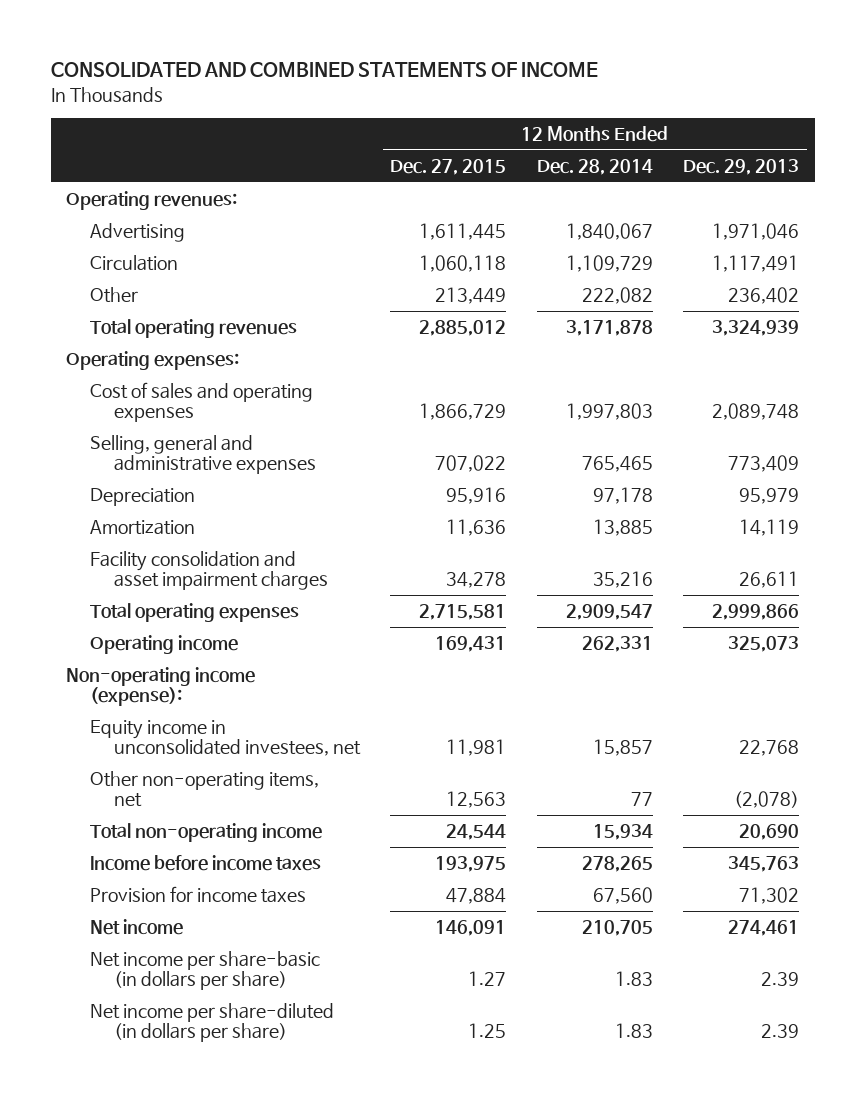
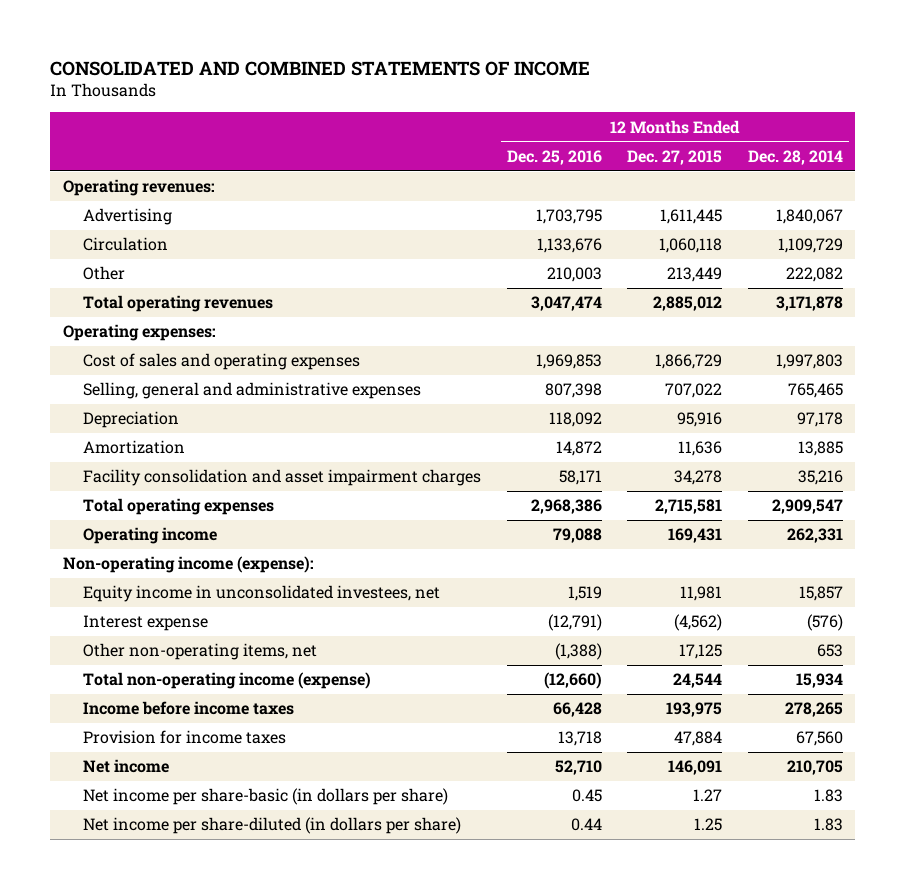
[683,159,800,176] Dec. 29, 2013 -> none
none -> [506,149,602,165] Dec. 25, 2016
none -> [83,615,209,632] Interest expense
[446,791,507,809] 12,563 -> [679,644,723,660] 17,125
[630,792,653,807] 77 -> [816,644,843,658] 653
[89,823,322,843] Total non-operating income -> [83,672,372,690] Total non-operating income (expense)

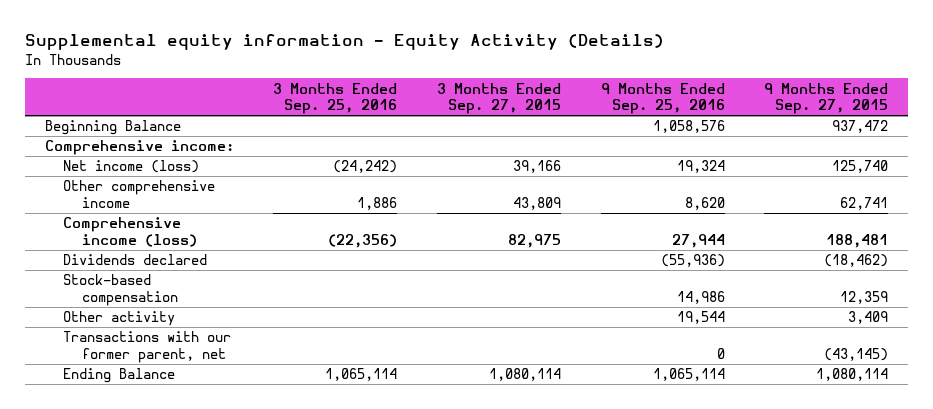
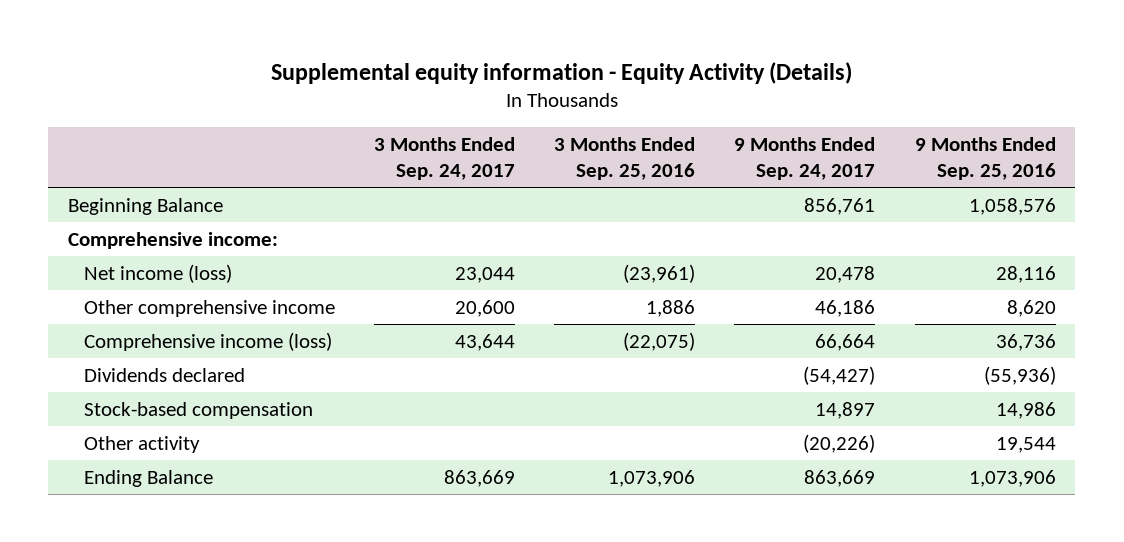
[437,82,562,115] 3 Months Ended Sep. 27, 2015 -> none
[764,82,889,115] 9 Months Ended Sep. 27, 2015 -> none
none -> [373,136,515,180] 3 Months Ended Sep. 24, 2017
none -> [734,136,876,180] 9 Months Ended Sep. 24, 2017
[333,160,398,174] (24,242) -> [623,263,696,283] (23,961)
[676,160,725,174] 19,324 -> [995,265,1056,283] 28,116
[328,234,398,249] (22,356) -> [623,331,696,351] (22,075)
[671,234,725,249] 27,944 -> [995,333,1056,351] 36,736
[63,331,232,364] Transactions with our former parent, net -> none
[325,368,398,382] 1,065,114 -> [608,469,696,487] 1,073,906
[652,368,725,382] 1,065,114 -> [968,469,1056,487] 1,073,906

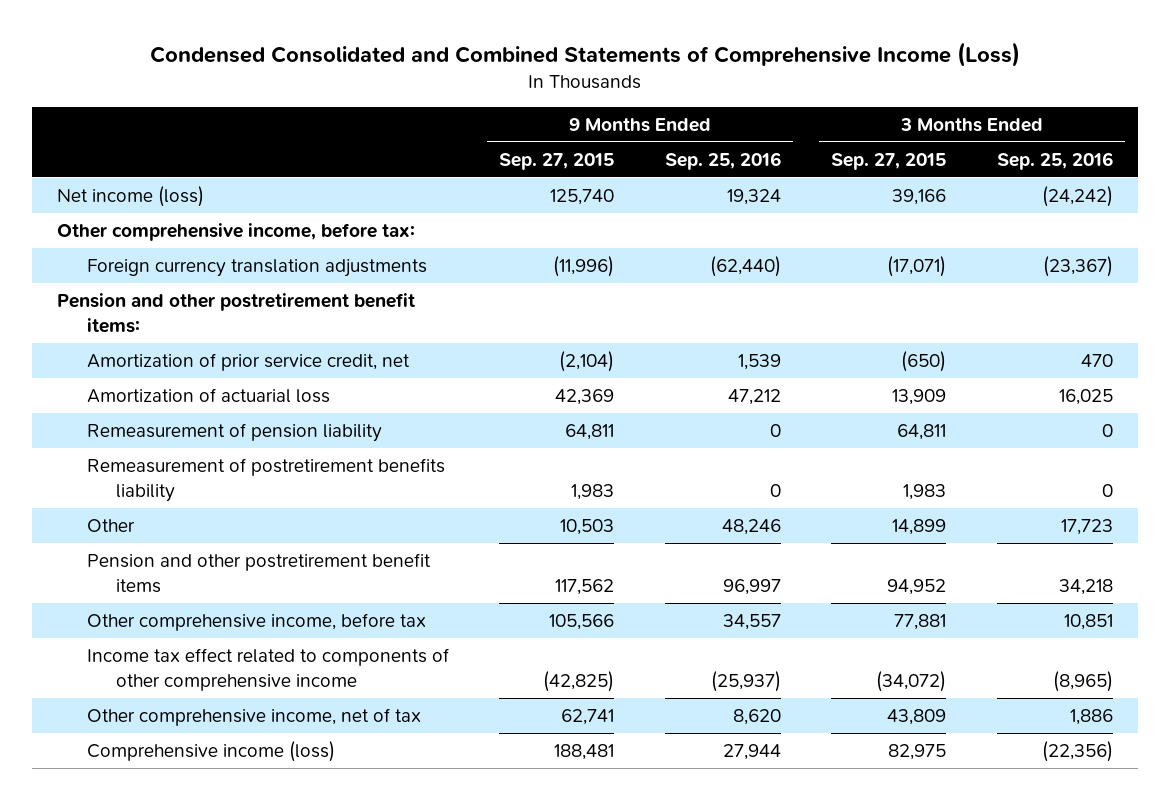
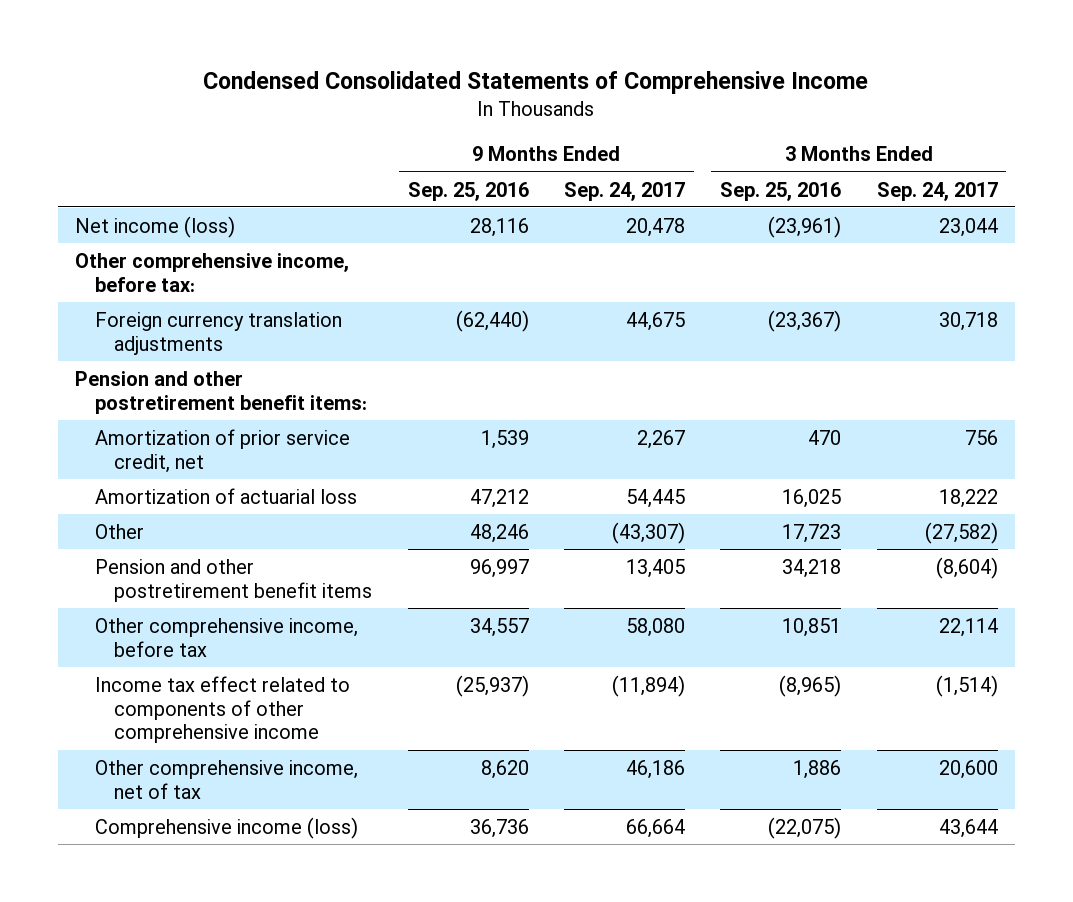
[150,41,1021,67] Condensed Consolidated and Combined Statements of Comprehensive Income (Loss) -> [203,71,869,95] Condensed Consolidated Statements of Comprehensive Income
[499,152,615,170] Sep. 27, 2015 -> none
[831,152,947,170] Sep. 27, 2015 -> none
none -> [563,181,685,201] Sep. 24, 2017
none -> [876,181,998,201] Sep. 24, 2017
[726,188,781,205] 19,324 -> [469,217,529,237] 28,116
[1041,185,1113,207] (24,242) -> [768,215,842,238] (23,961)
[86,422,382,442] Remeasurement of pension liability -> none
[86,457,445,502] Remeasurement of postretirement benefits liability -> none
[722,743,781,760] 27,944 -> [469,818,529,838] 36,736
[1041,740,1113,762] (22,356) -> [768,816,842,839] (22,075)

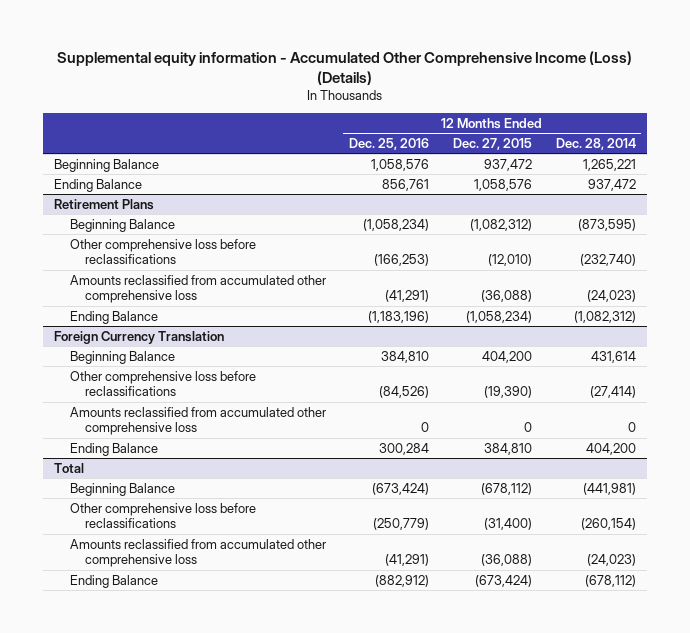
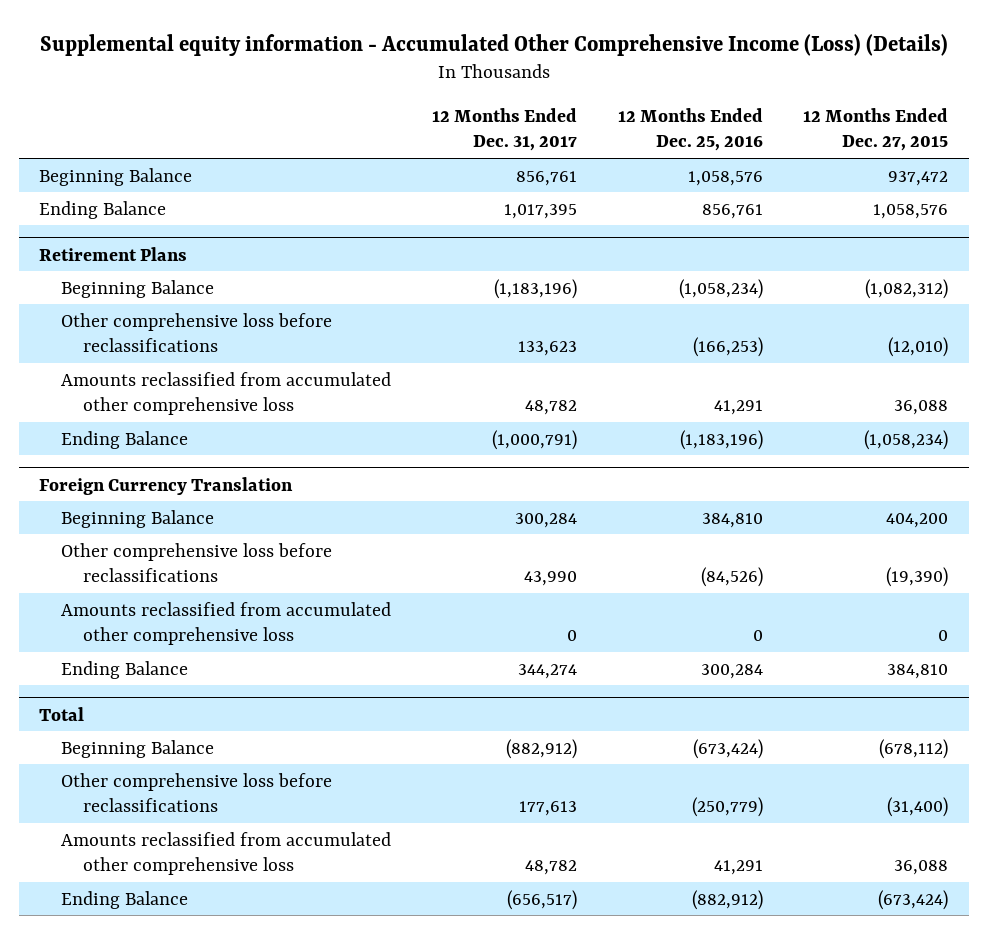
[555,138,636,151] Dec. 28, 2014 -> none
none -> [431,107,577,152] 12 Months Ended Dec. 31, 2017
[385,290,430,303] (41,291) -> [713,400,763,416] 41,291
[480,290,532,303] (36,088) -> [894,400,949,416] 36,088
[385,554,430,567] (41,291) -> [713,860,763,876] 41,291
[480,554,532,567] (36,088) -> [894,860,949,876] 36,088

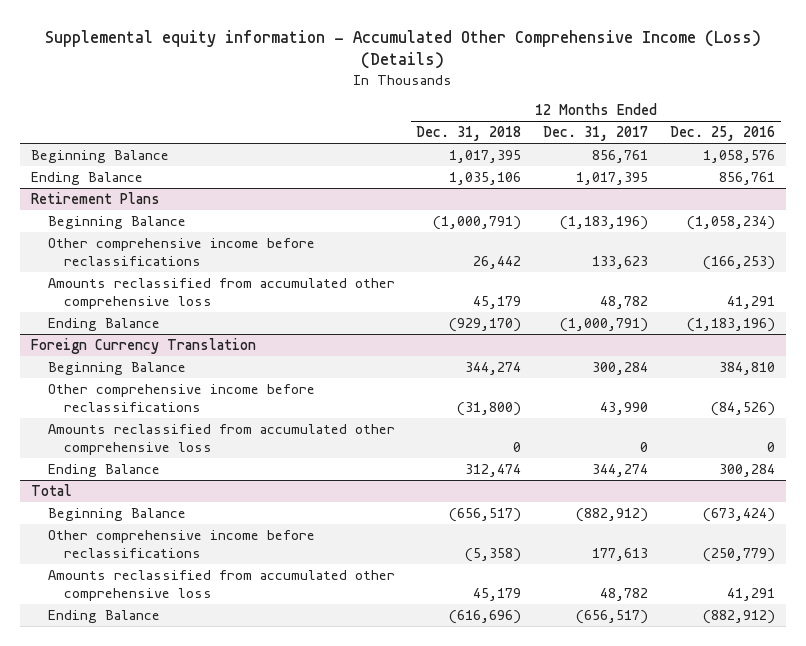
[803,107,949,152] 12 Months Ended Dec. 27, 2015 -> none
none -> [416,126,522,142] Dec. 31, 2018
[60,312,332,353] Other comprehensive loss before reclassifications -> [47,237,315,266] Other comprehensive income before reclassifications
[60,542,332,583] Other comprehensive loss before reclassifications -> [47,383,315,412] Other comprehensive income before reclassifications
[60,772,332,813] Other comprehensive loss before reclassifications -> [47,529,315,558] Other comprehensive income before reclassifications

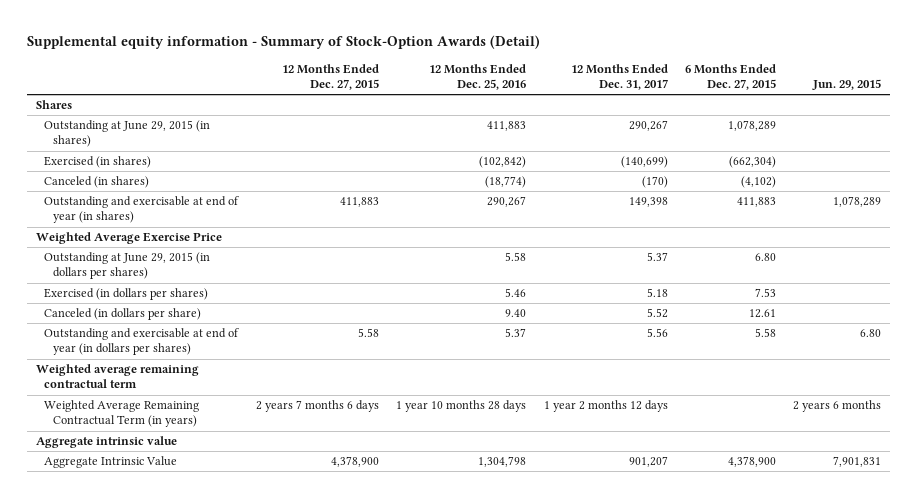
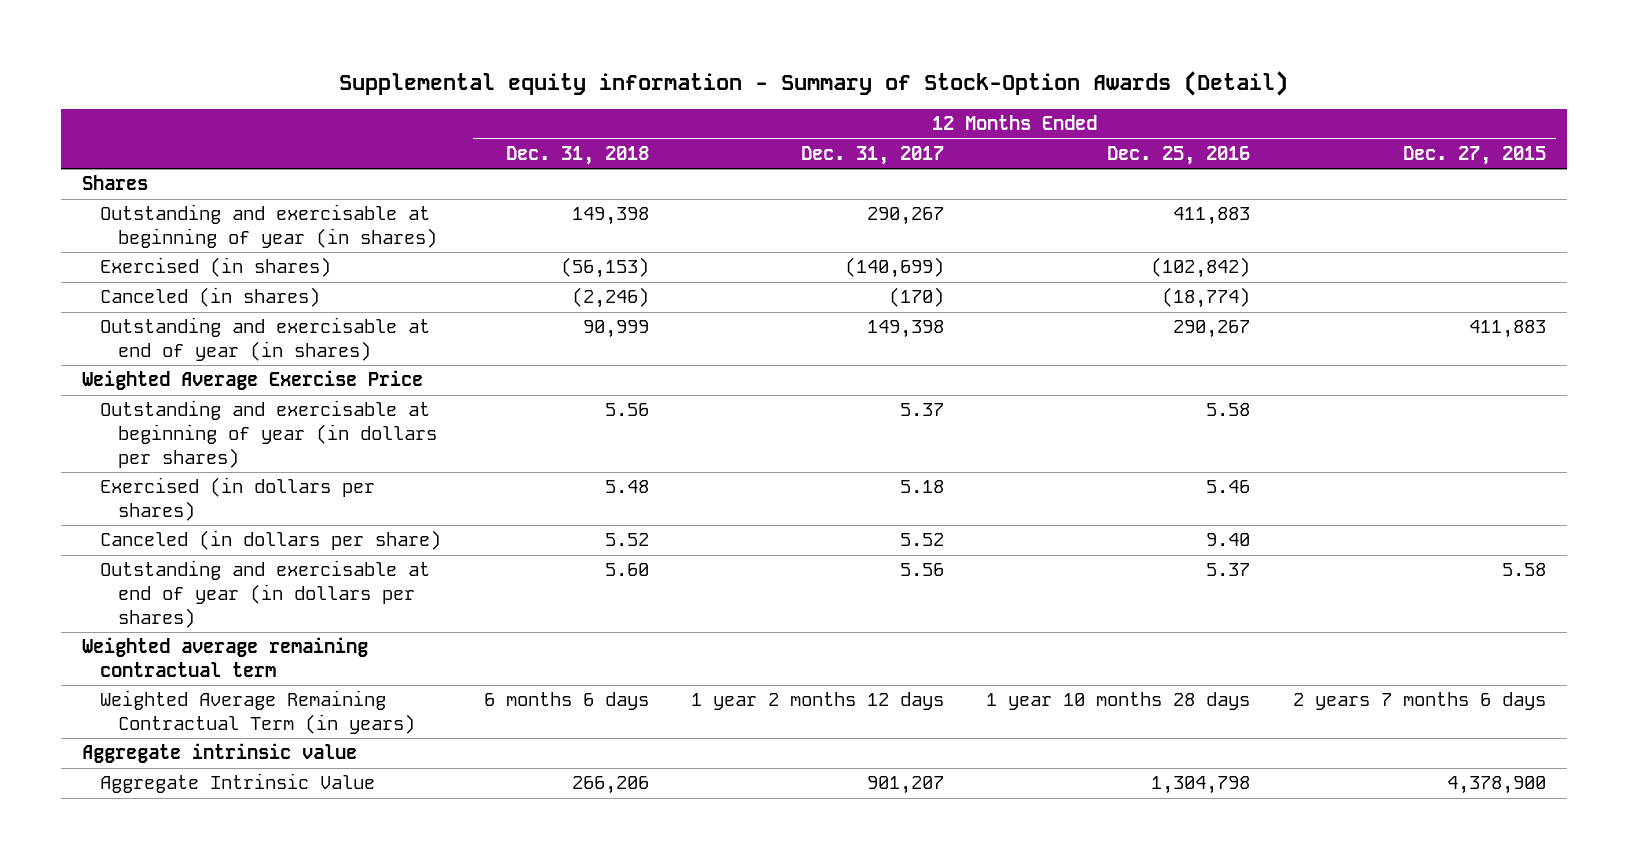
[684,63,776,91] 6 Months Ended Dec. 27, 2015 -> none
[812,79,882,91] Jun. 29, 2015 -> none
none -> [505,145,649,165] Dec. 31, 2018
[44,120,211,148] Outstanding at June 29, 2015 (in shares) -> [100,204,438,249] Outstanding and exercisable at beginning of year (in shares)
[44,252,211,280] Outstanding at June 29, 2015 (in dollars per shares) -> [100,400,438,468] Outstanding and exercisable at beginning of year (in dollars per shares)

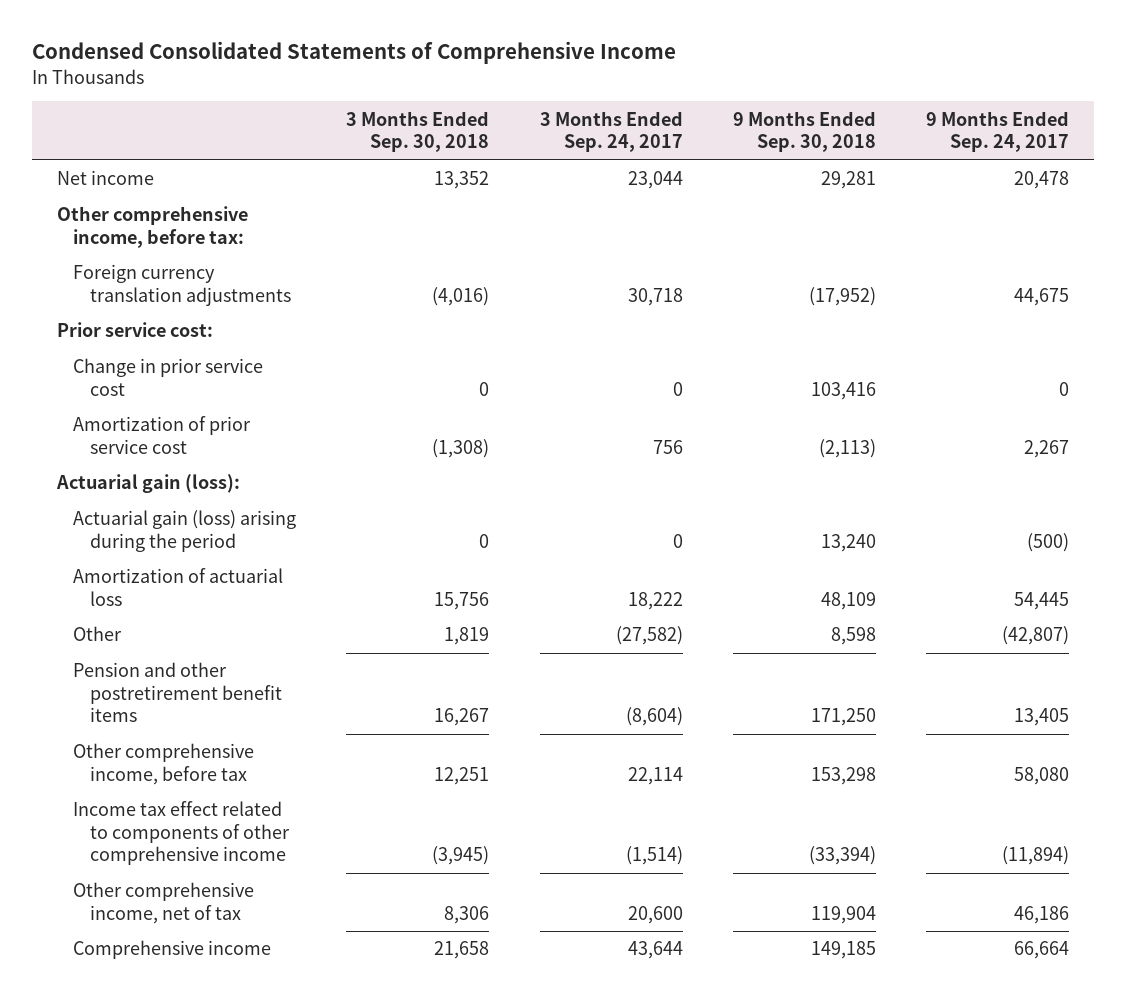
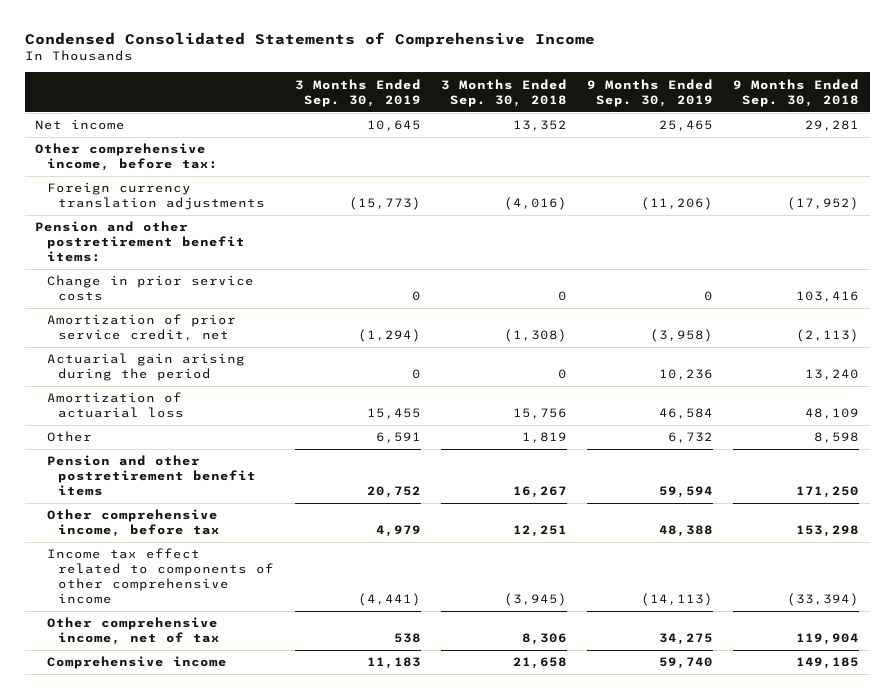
[539,110,683,153] 3 Months Ended Sep. 24, 2017 -> none
[925,110,1069,153] 9 Months Ended Sep. 24, 2017 -> none
none -> [294,78,421,107] 3 Months Ended Sep. 30, 2019
none -> [587,78,714,107] 9 Months Ended Sep. 30, 2019
[56,322,213,338] Prior service cost: -> none
[55,474,240,494] Actuarial gain (loss): -> none
none -> [35,221,245,263] Pension and other postretirement benefit items:
[73,358,264,396] Change in prior service cost -> [46,275,254,302] Change in prior service costs
[73,416,252,454] Amortization of prior service cost -> [46,314,236,342] Amortization of prior service credit, net
[73,510,297,552] Actuarial gain (loss) arising during the period -> [46,353,245,382] Actuarial gain arising during the period

